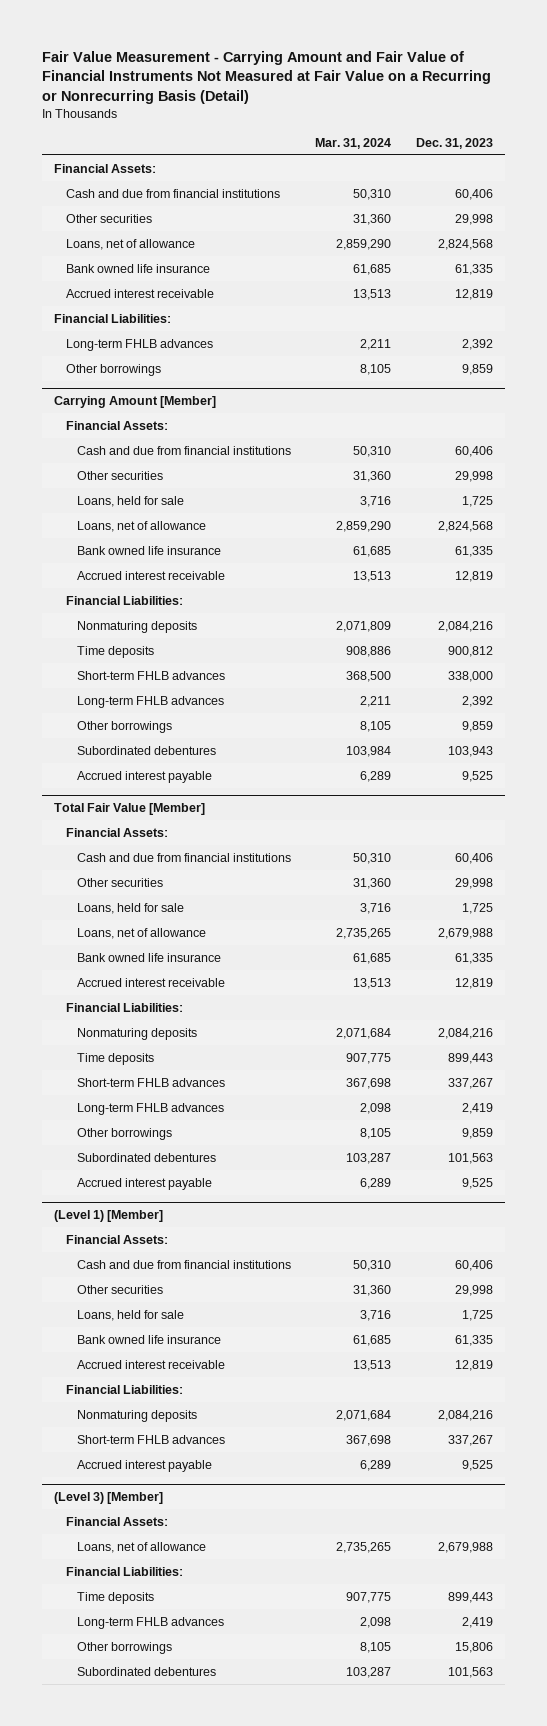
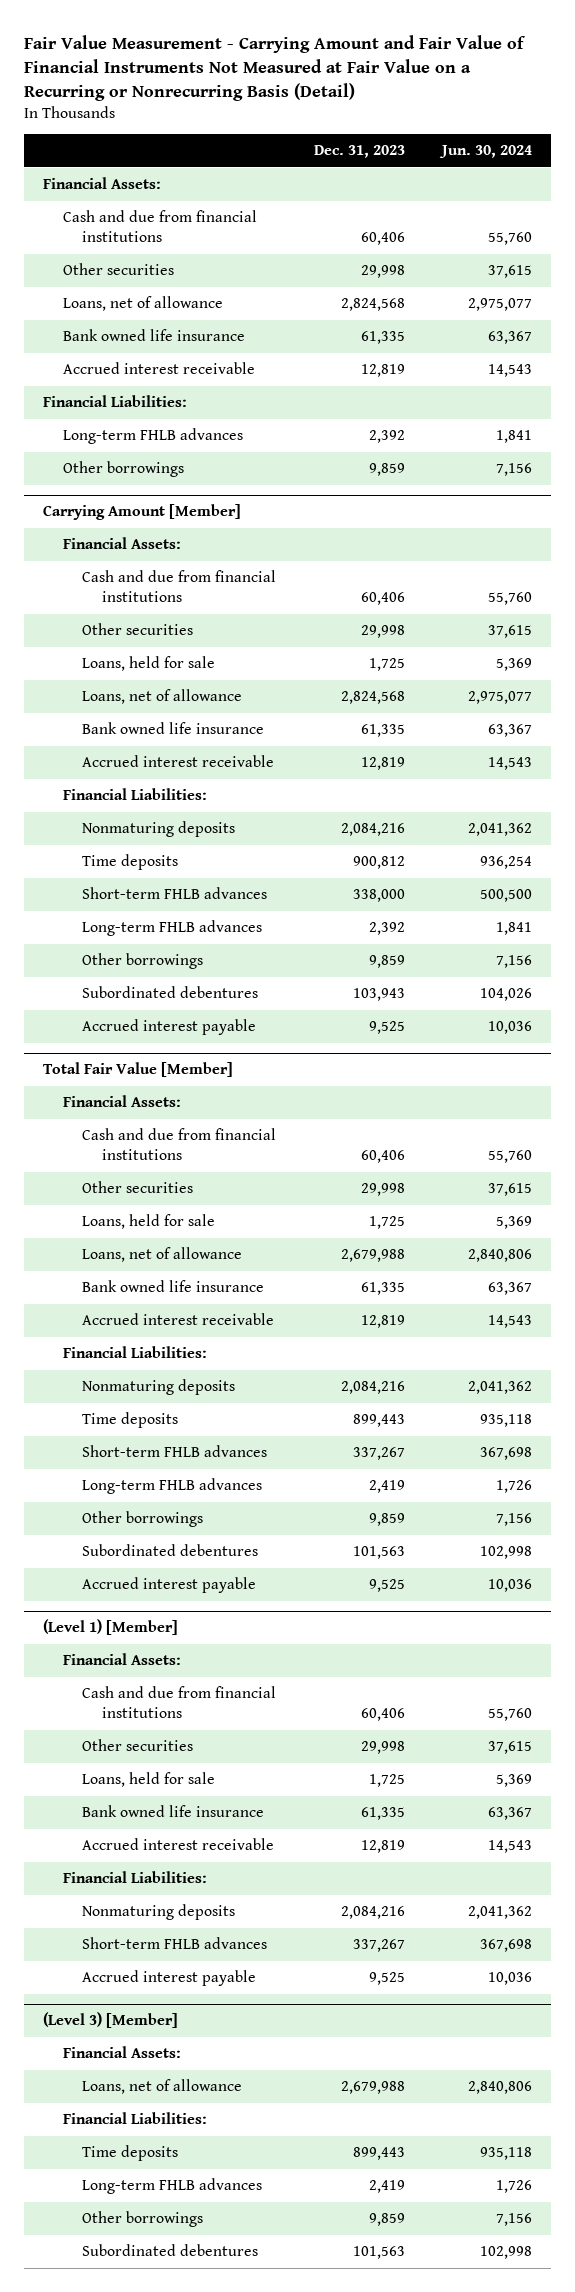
[315,137,392,149] Mar. 31, 2024 -> none
none -> [439,145,533,159] Jun. 30, 2024
[454,1641,493,1653] 15,806 -> [368,2213,405,2227] 9,859

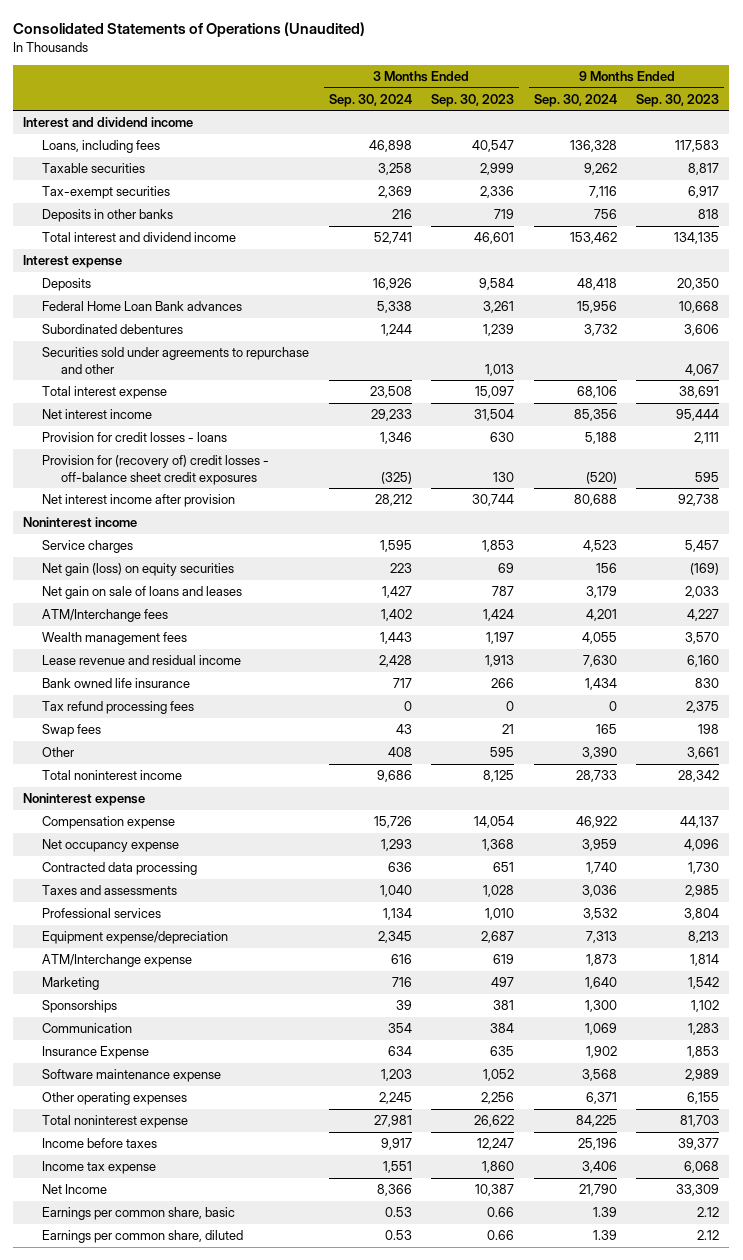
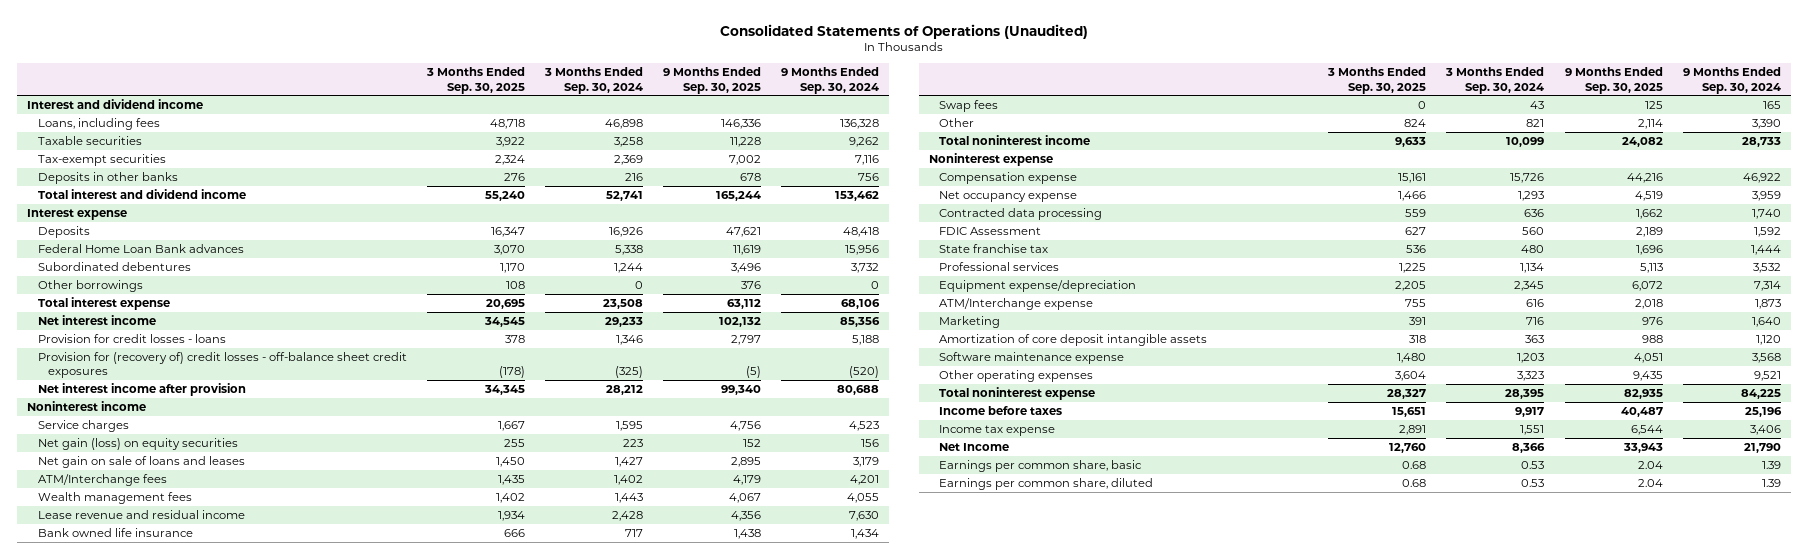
[431,93,515,107] Sep. 30, 2023 -> none
[636,93,720,107] Sep. 30, 2023 -> none
none -> [426,67,526,94] 3 Months Ended Sep. 30, 2025
none -> [663,67,762,94] 9 Months Ended Sep. 30, 2025
[42,347,310,374] Securities sold under agreements to repurchase and other -> none
none -> [37,280,143,293] Other borrowings
[42,701,195,715] Tax refund processing fees -> none
[387,747,412,758] 408 -> [1526,119,1545,128] 821
[376,770,412,783] 9,686 -> [1506,137,1545,148] 10,099
[42,885,178,896] Taxes and assessments -> none
none -> [939,227,1042,236] FDIC Assessment
none -> [939,244,1049,254] State franchise tax
[585,931,617,944] 7,313 -> [1753,281,1781,292] 7,314
[42,1000,118,1014] Sponsorships -> none
[42,1023,133,1034] Communication -> none
[42,1046,150,1060] Insurance Expense -> none
none -> [939,334,1208,347] Amortization of core deposit intangible assets
[378,1092,412,1105] 2,245 -> [1517,371,1545,382] 3,323
[585,1092,617,1105] 6,371 -> [1753,371,1781,382] 9,521
[373,1115,412,1128] 27,981 -> [1505,389,1545,400] 28,395

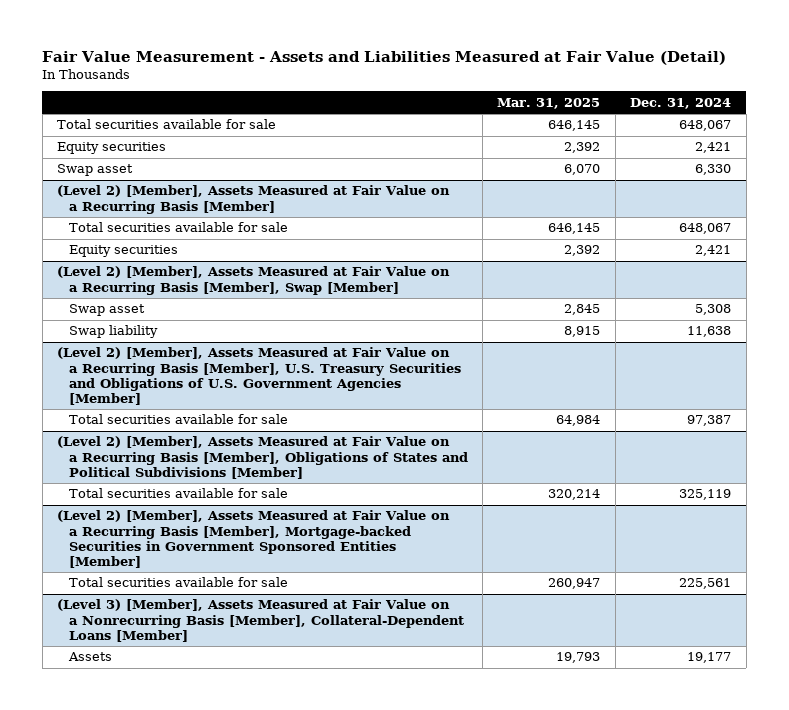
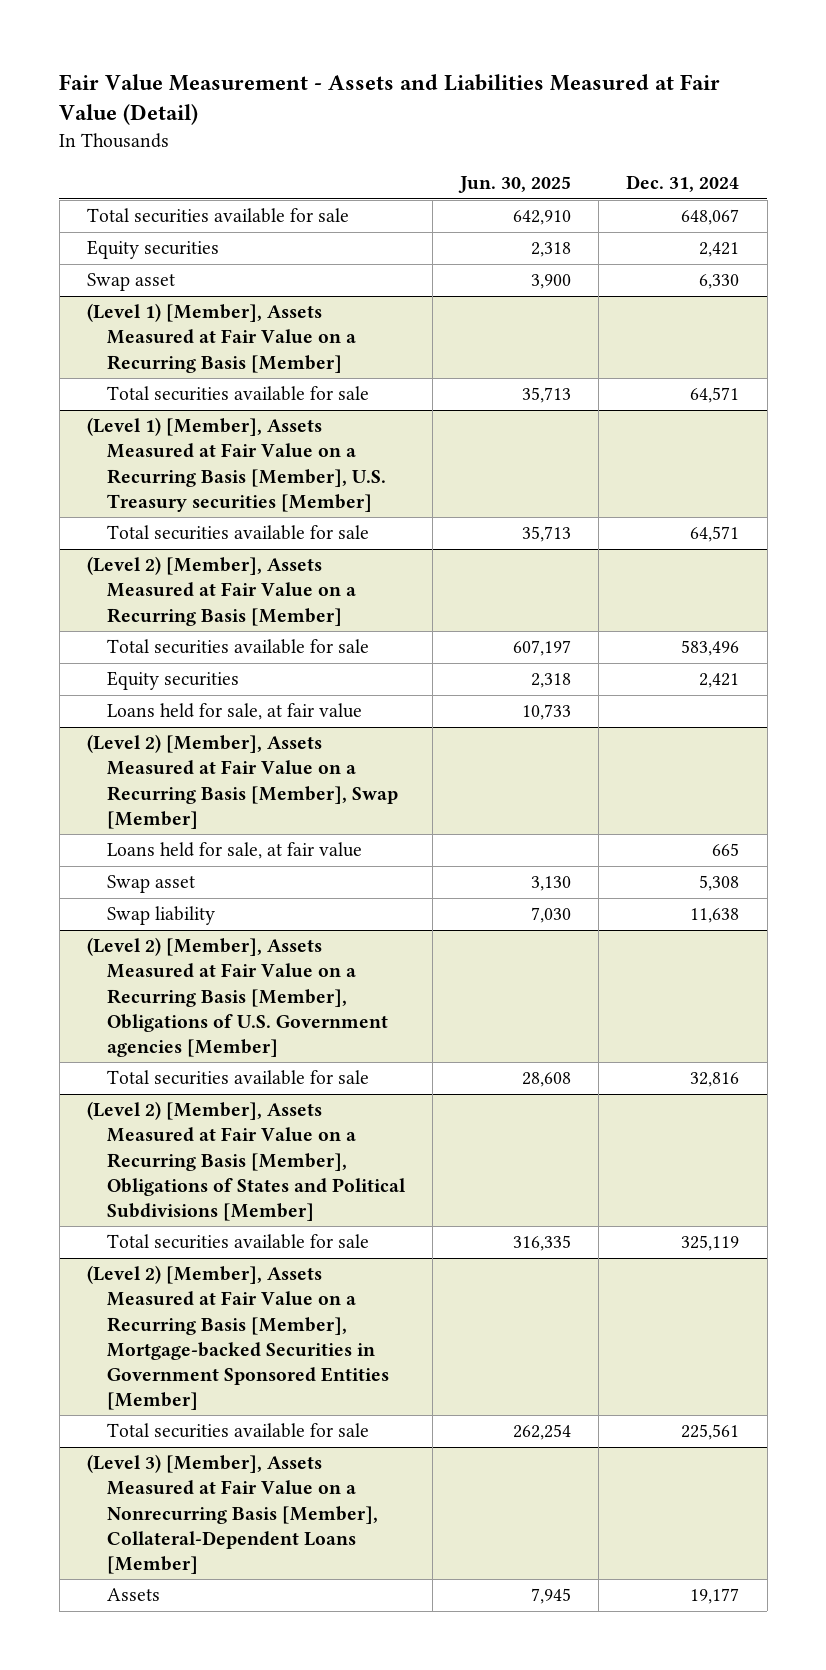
[497,97,601,109] Mar. 31, 2025 -> none
none -> [458,176,572,194] Jun. 30, 2025
none -> [86,303,357,373] (Level 1) [Member], Assets Measured at Fair Value on a Recurring Basis [Member]
none -> [107,386,370,402] Total securities available for sale
none -> [86,417,387,512] (Level 1) [Member], Assets Measured at Fair Value on a Recurring Basis [Member], U.S. Treasury securities [Member]
none -> [107,525,370,541] Total securities available for sale
[679,223,732,235] 648,067 -> [681,640,740,657] 583,496
none -> [107,703,363,721] Loans held for sale, at fair value
none -> [107,842,363,860] Loans held for sale, at fair value
[57,347,461,406] (Level 2) [Member], Assets Measured at Fair Value on a Recurring Basis [Member], U.S. Treasury Securities and Obligations of U.S. Government Agencies [Member] -> [86,937,389,1057] (Level 2) [Member], Assets Measured at Fair Value on a Recurring Basis [Member], Obligations of U.S. Government agencies [Member]
[687,415,732,427] 97,387 -> [690,1072,740,1088] 32,816

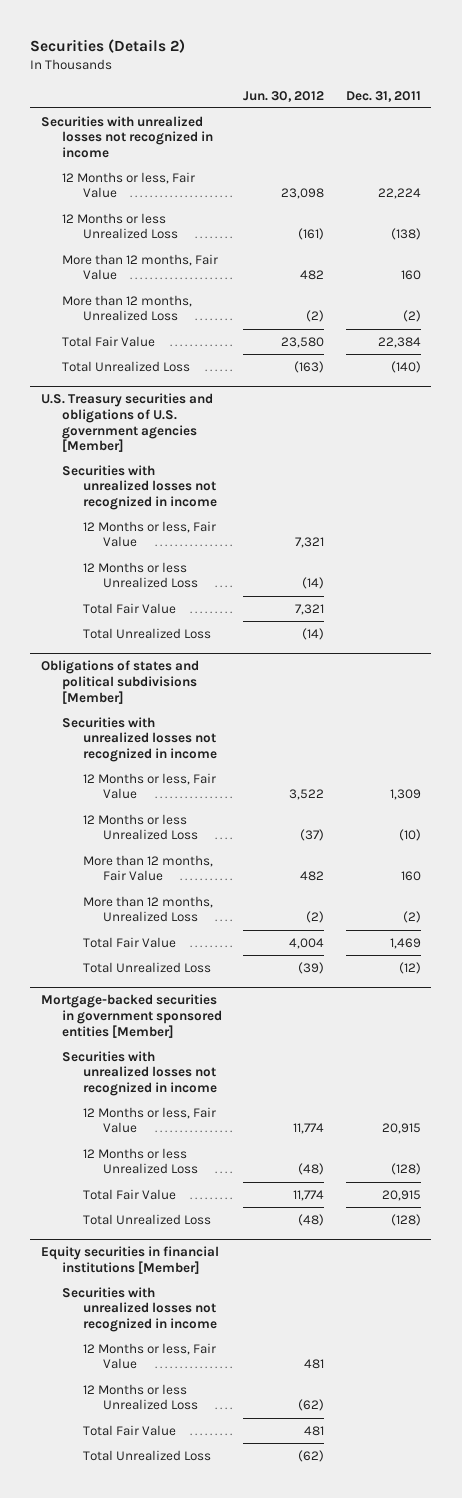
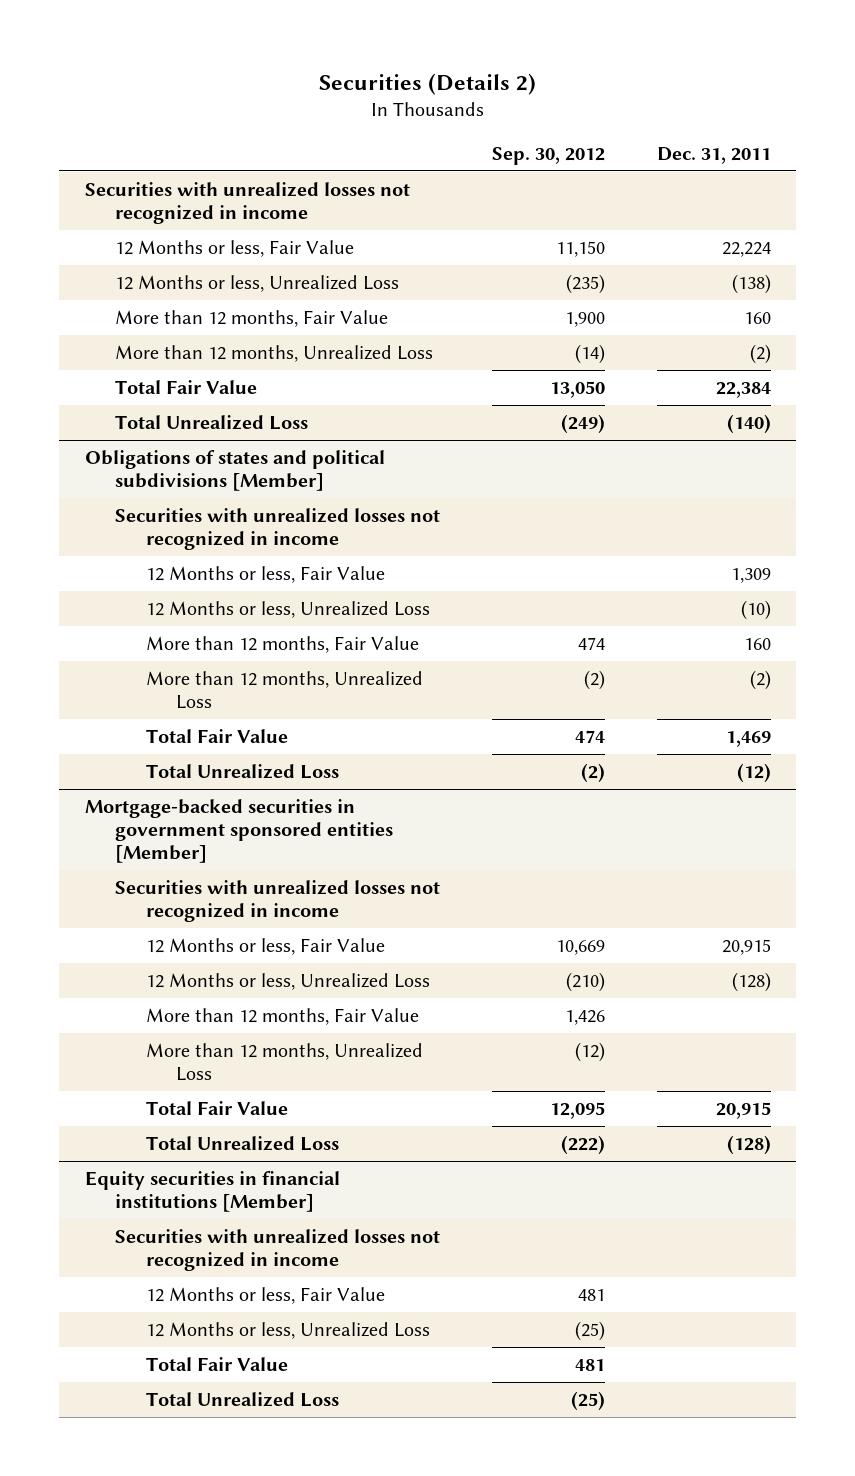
[243,90,325,102] Jun. 30, 2012 -> none
none -> [491,146,605,165] Sep. 30, 2012
[61,212,178,240] 12 Months or less Unrealized Loss -> [115,274,400,292] 12 Months or less, Unrealized Loss
[41,393,214,453] U.S. Treasury securities and obligations of U.S. government agencies [Member] -> none
[61,464,217,510] Securities with unrealized losses not recognized in income -> none
[82,520,216,548] 12 Months or less, Fair Value -> none
[82,561,199,589] 12 Months or less Unrealized Loss -> none
[82,602,176,614] Total Fair Value -> none
[82,627,211,639] Total Unrealized Loss -> none
[82,813,199,841] 12 Months or less Unrealized Loss -> [145,600,430,618] 12 Months or less, Unrealized Loss
[82,1147,199,1175] 12 Months or less Unrealized Loss -> [145,972,430,990] 12 Months or less, Unrealized Loss
none -> [145,1007,419,1025] More than 12 months, Fair Value
none -> [145,1042,423,1082] More than 12 months, Unrealized Loss
[82,1383,199,1411] 12 Months or less Unrealized Loss -> [145,1321,430,1339] 12 Months or less, Unrealized Loss

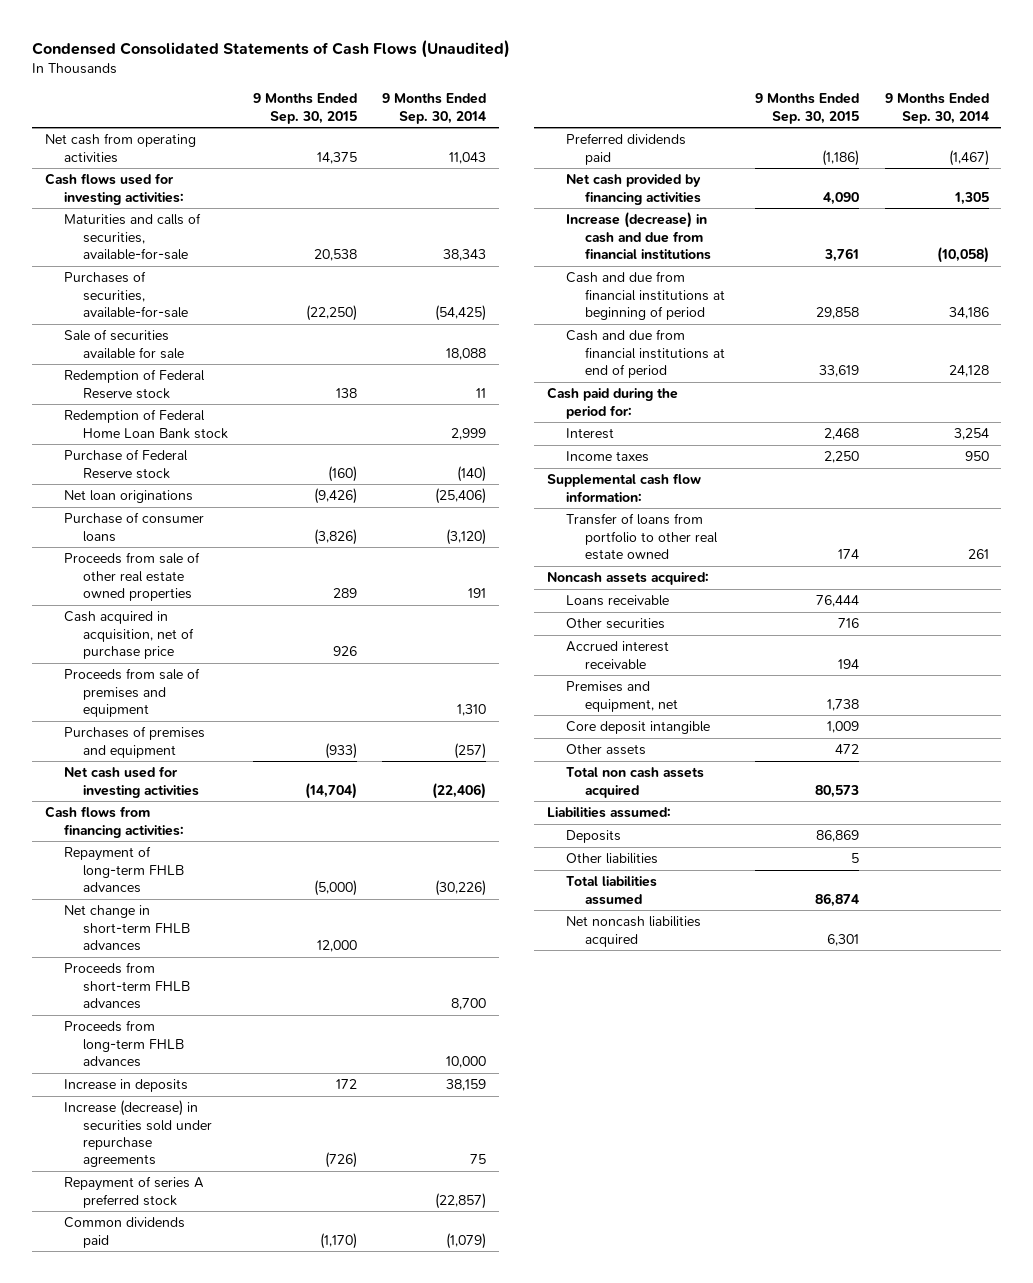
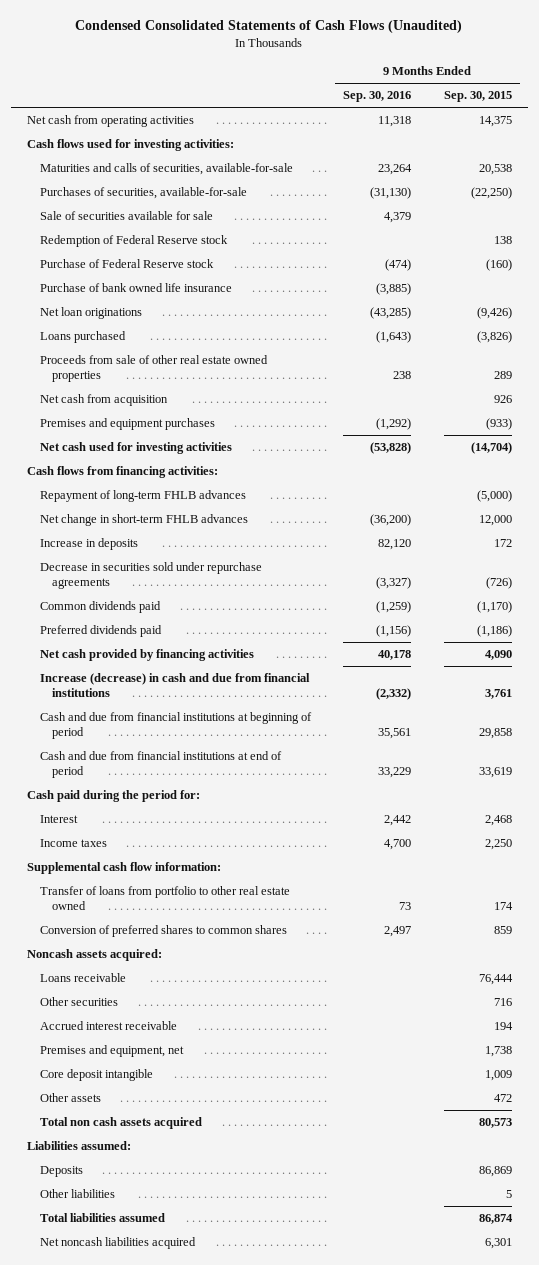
[382,93,487,124] 9 Months Ended Sep. 30, 2014 -> none
none -> [343,91,412,103] Sep. 30, 2016
[63,409,229,439] Redemption of Federal Home Loan Bank stock -> none
none -> [39,283,232,293] Purchase of bank owned life insurance
[63,512,204,542] Purchase of consumer loans -> [39,331,126,344] Loans purchased
[63,668,200,717] Proceeds from sale of premises and equipment -> none
[63,611,195,659] Cash acquired in acquisition, net of purchase price -> [39,394,168,407] Net cash from acquisition
[63,726,205,758] Purchases of premises and equipment -> [39,418,215,431] Premises and equipment purchases
[63,962,191,1009] Proceeds from short-term FHLB advances -> none
[63,1020,185,1067] Proceeds from long-term FHLB advances -> none
[63,1176,204,1208] Repayment of series A preferred stock -> none
[63,1100,213,1167] Increase (decrease) in securities sold under repurchase agreements -> [39,562,262,590] Decrease in securities sold under repurchase agreements
none -> [39,925,287,938] Conversion of preferred shares to common shares

